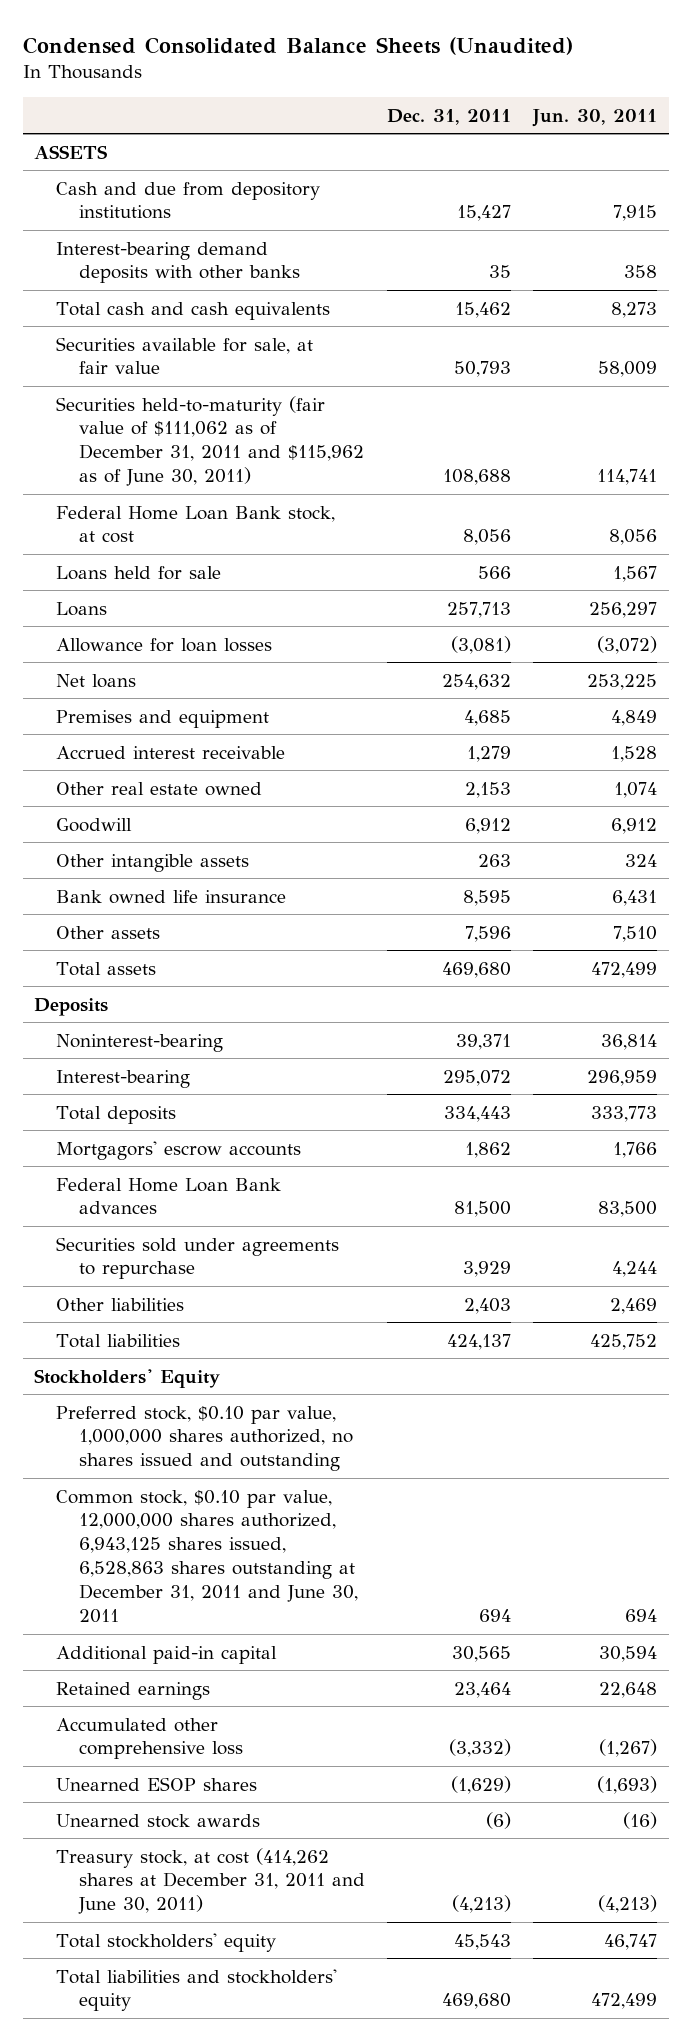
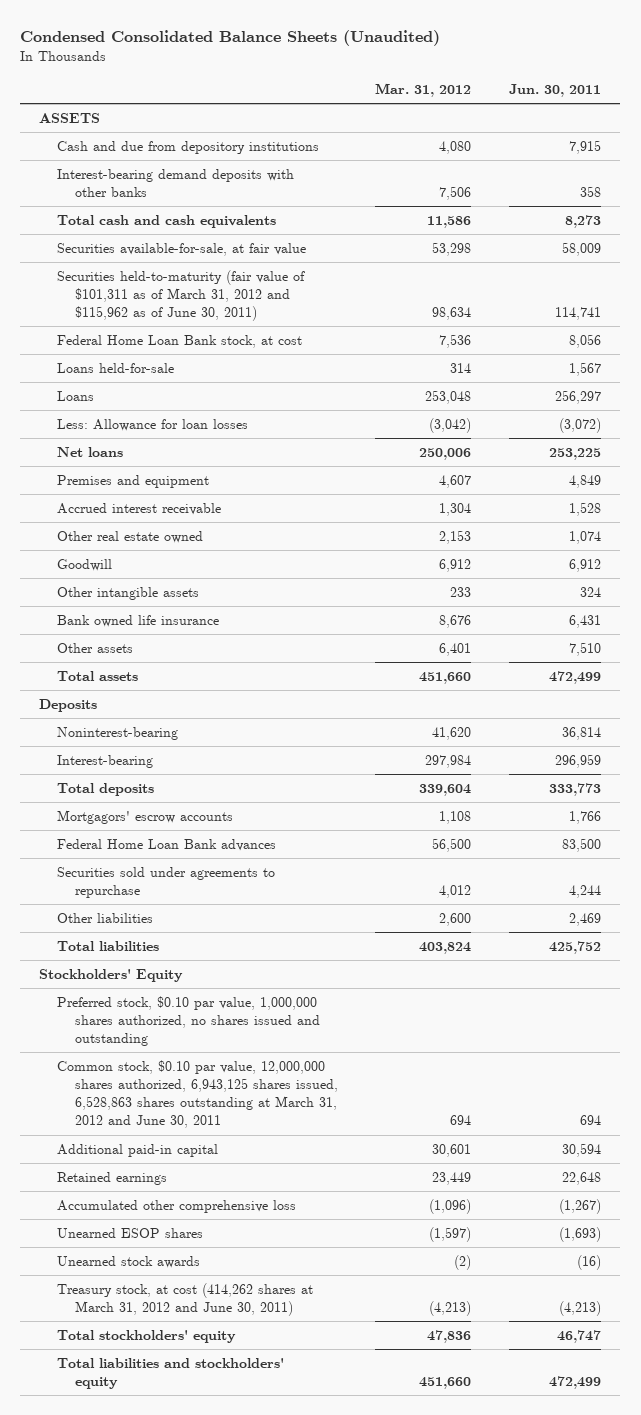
[386,108,511,125] Dec. 31, 2011 -> none
none -> [375,82,472,97] Mar. 31, 2012
[56,336,314,375] Securities available for sale, at fair value -> [56,242,306,256] Securities available-for-sale, at fair value
[56,395,364,487] Securities held-to-maturity (fair value of $111,062 as of December 31, 2011 and $115,962 as of June 30, 2011) -> [56,269,305,322] Securities held-to-maturity (fair value of $101,311 as of March 31, 2012 and $115,962 as of June 30, 2011)
[56,565,222,580] Loans held for sale -> [56,362,174,373] Loans held-for-sale
[56,637,273,652] Allowance for loan losses -> [56,418,248,431] Less: Allowance for loan losses
[56,1489,358,1624] Common stock, $0.10 par value, 12,000,000 shares authorized, 6,943,125 shares issued, 6,528,863 shares outstanding at December 31, 2011 and June 30, 2011 -> [56,1059,338,1129] Common stock, $0.10 par value, 12,000,000 shares authorized, 6,943,125 shares issued, 6,528,863 shares outstanding at March 31, 2012 and June 30, 2011
[56,1847,365,1915] Treasury stock, at cost (414,262 shares at December 31, 2011 and June 30, 2011) -> [56,1282,313,1317] Treasury stock, at cost (414,262 shares at March 31, 2012 and June 30, 2011)

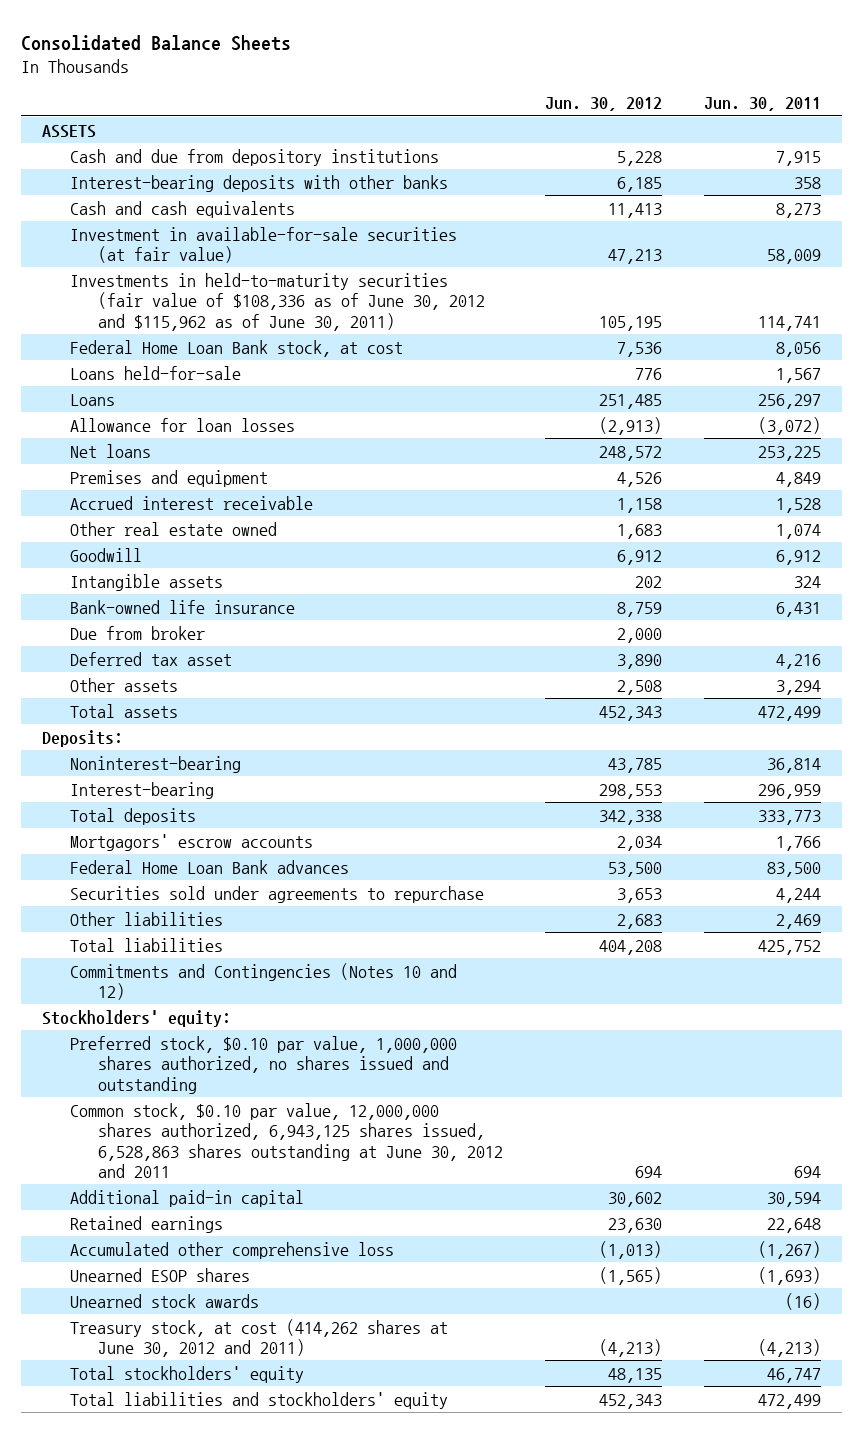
[20,29,441,46] Condensed Consolidated Balance Sheets (Unaudited) -> [21,34,292,51] Consolidated Balance Sheets
[375,82,472,97] Mar. 31, 2012 -> none
none -> [544,97,662,112] Jun. 30, 2012
[56,168,294,198] Interest-bearing demand deposits with other banks -> [69,174,448,192] Interest-bearing deposits with other banks
[56,214,276,228] Total cash and cash equivalents -> [69,200,295,218] Cash and cash equivalents
[56,242,306,256] Securities available-for-sale, at fair value -> [69,226,457,264] Investment in available-for-sale securities (at fair value)
[56,269,305,322] Securities held-to-maturity (fair value of $101,311 as of March 31, 2012 and $115,962 as of June 30, 2011) -> [69,272,485,331] Investments in held-to-maturity securities (fair value of $108,336 as of June 30, 2012 and $115,962 as of June 30, 2011)
[56,418,248,431] Less: Allowance for loan losses -> [69,417,295,432] Allowance for loan losses
[56,586,199,600] Other intangible assets -> [69,573,223,591] Intangible assets
[56,614,219,627] Bank owned life insurance -> [69,599,295,614] Bank-owned life insurance
none -> [69,625,205,640] Due from broker
none -> [69,651,232,666] Deferred tax asset
[569,641,602,656] 7,510 -> [775,679,821,695] 3,294
[39,698,98,712] Deposits -> [42,729,124,747] Deposits:
none -> [69,962,457,1001] Commitments and Contingencies (Notes 10 and 12)
[39,968,184,982] Stockholders' Equity -> [42,1009,232,1027] Stockholders' equity:
[56,1059,338,1129] Common stock, $0.10 par value, 12,000,000 shares authorized, 6,943,125 shares issued, 6,528,863 shares outstanding at March 31, 2012 and June 30, 2011 -> [69,1102,503,1179] Common stock, $0.10 par value, 12,000,000 shares authorized, 6,943,125 shares issued, 6,528,863 shares outstanding at June 30, 2012 and 2011
[56,1282,313,1317] Treasury stock, at cost (414,262 shares at March 31, 2012 and June 30, 2011) -> [69,1318,448,1358] Treasury stock, at cost (414,262 shares at June 30, 2012 and 2011)

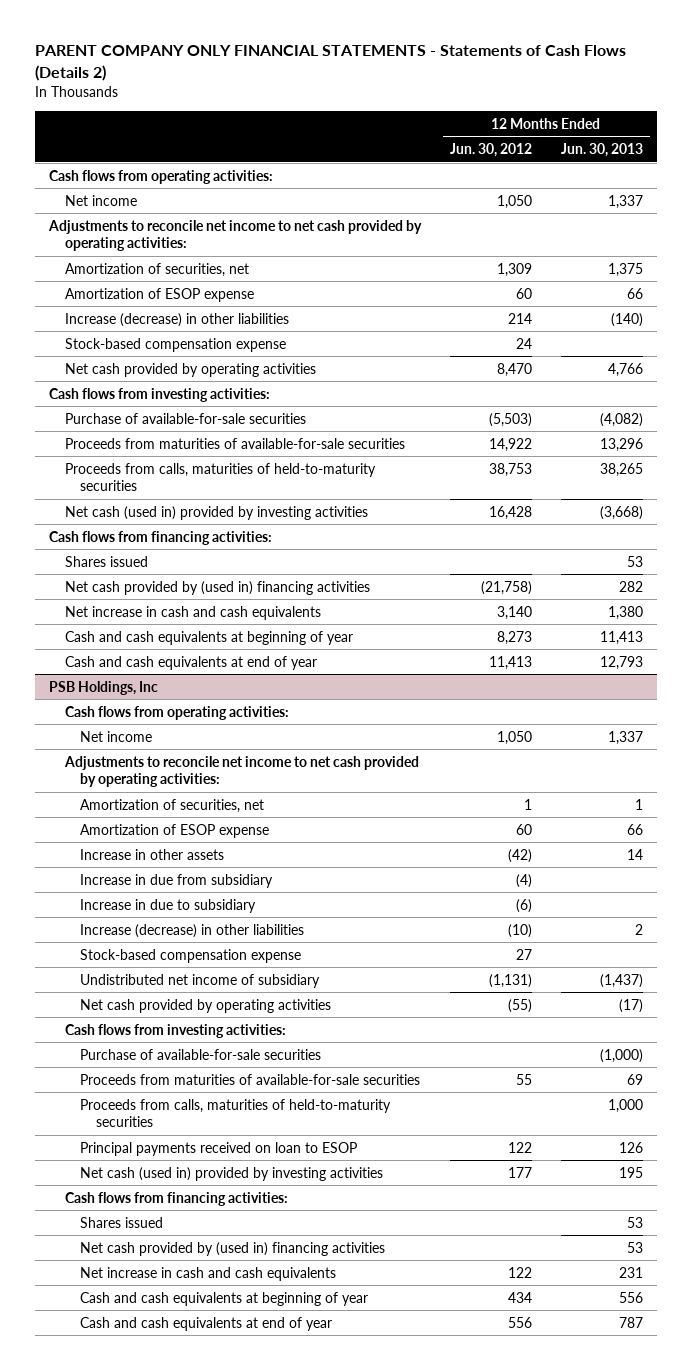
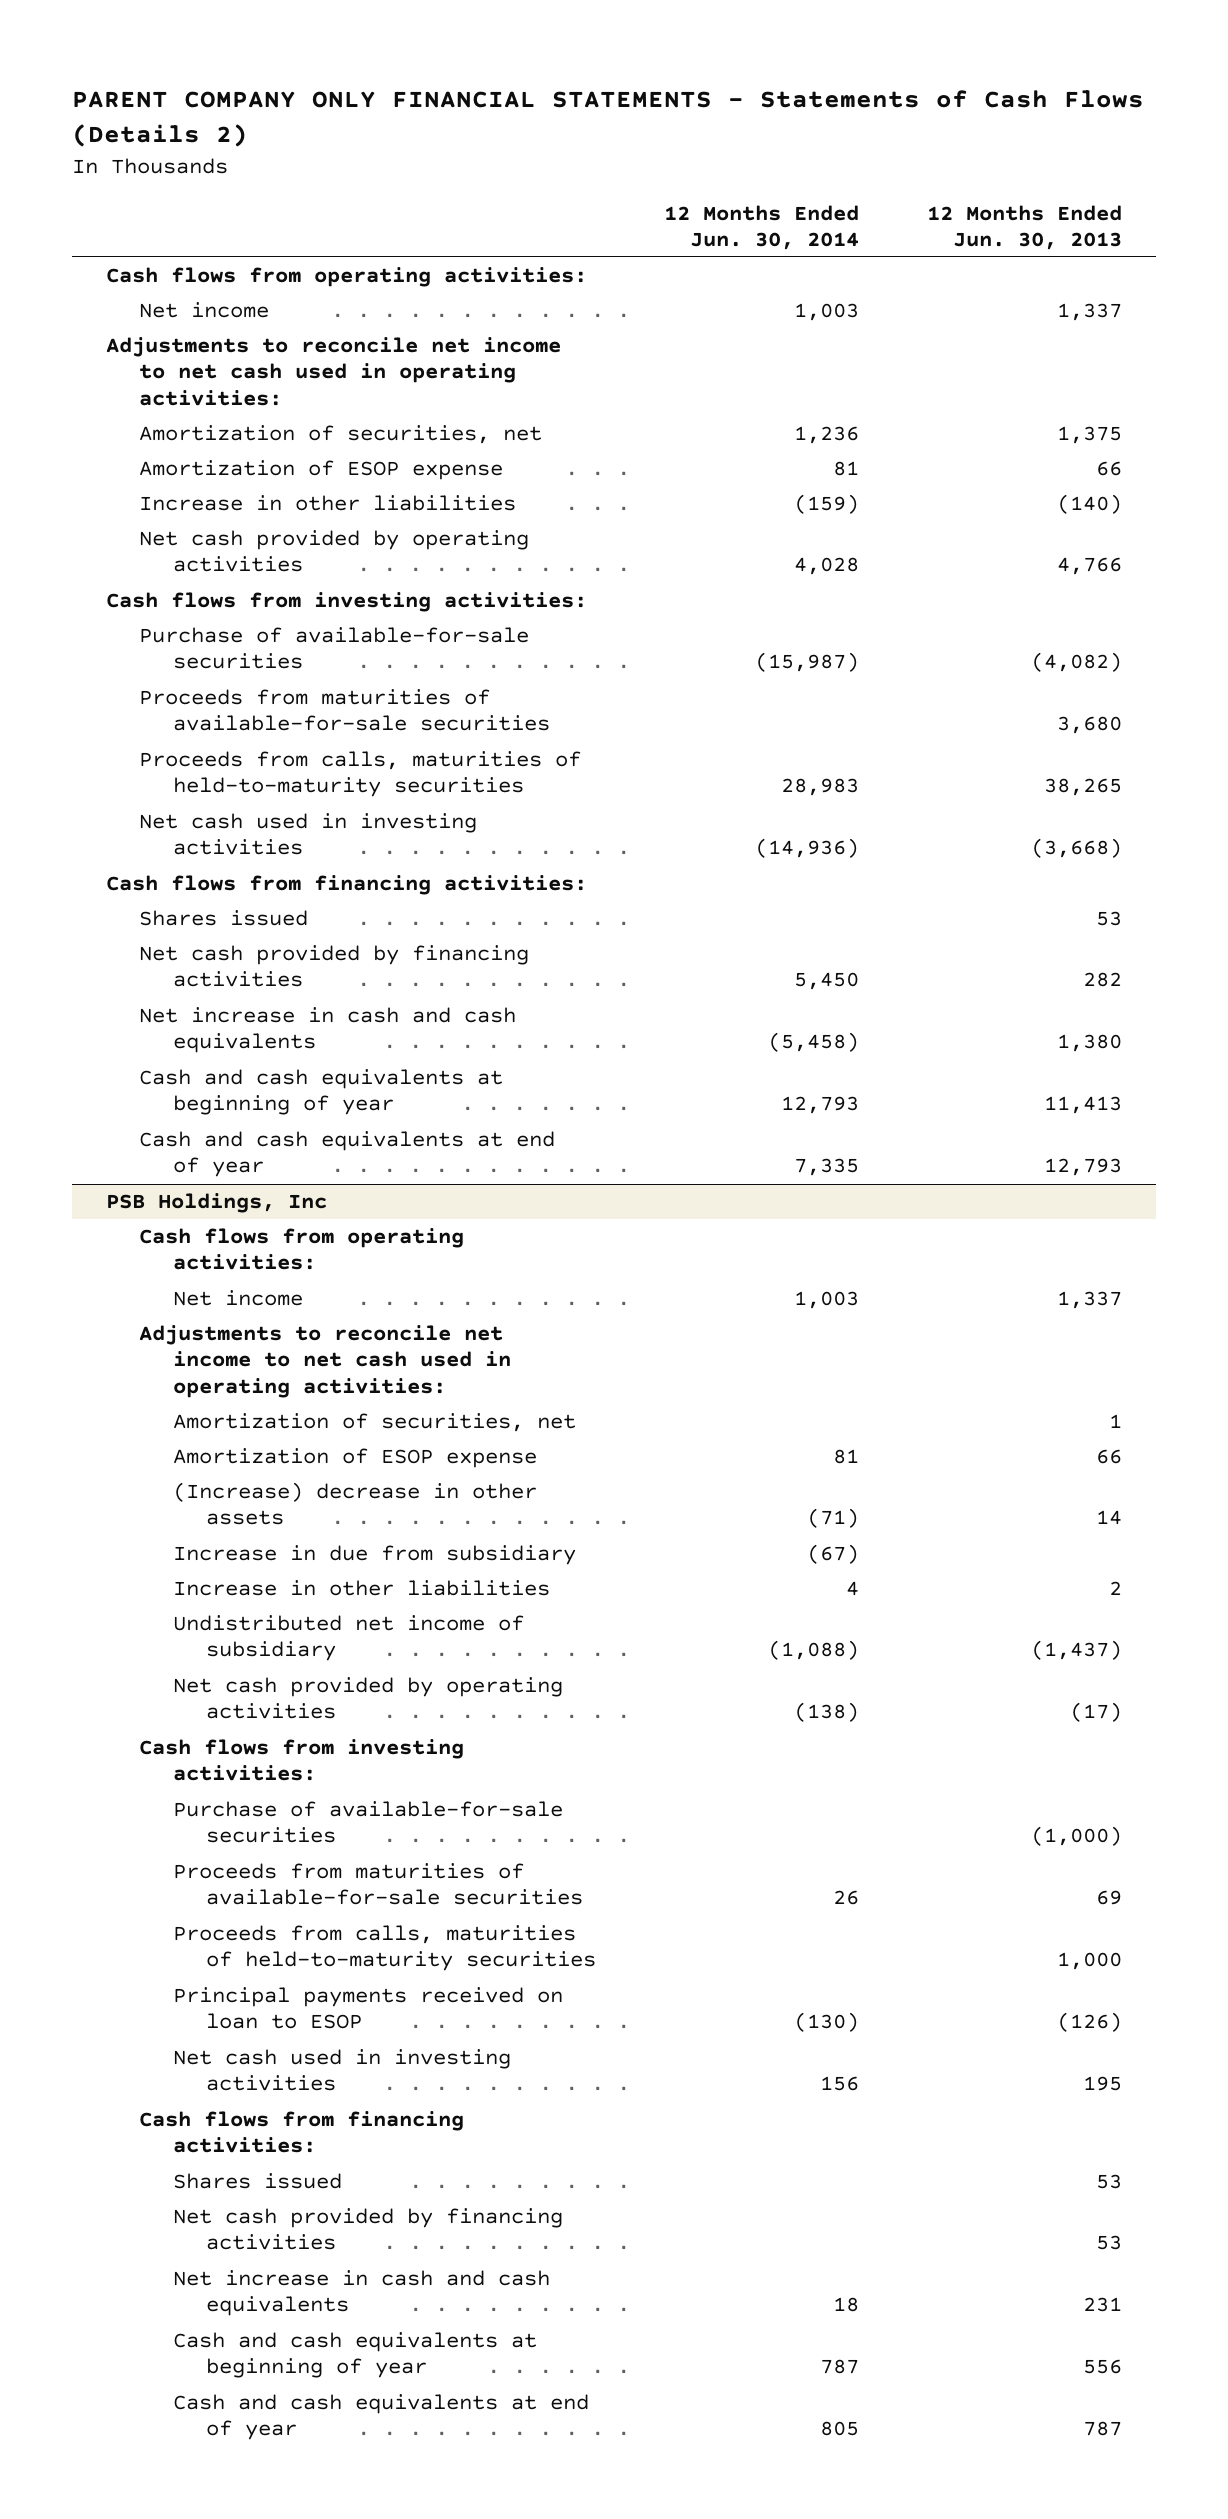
[449,143,532,158] Jun. 30, 2012 -> none
none -> [664,204,860,250] 12 Months Ended Jun. 30, 2014
[48,219,423,252] Adjustments to reconcile net income to net cash provided by operating activities: -> [105,337,561,406] Adjustments to reconcile net income to net cash used in operating activities:
[64,337,286,352] Stock-based compensation expense -> none
[64,312,289,327] Increase (decrease) in other liabilities -> [139,495,517,512] Increase in other liabilities
[599,437,643,452] 13,296 -> [1056,716,1122,735] 3,680
[64,505,368,520] Net cash (used in) provided by investing activities -> [139,813,478,856] Net cash used in investing activities
[64,580,370,595] Net cash provided by (used in) financing activities -> [139,945,530,988] Net cash provided by financing activities
[63,755,419,788] Adjustments to reconcile net income to net cash provided by operating activities: -> [139,1325,511,1398] Adjustments to reconcile net income to net cash used in operating activities:
[80,848,225,860] Increase in other assets -> [172,1482,537,1526] (Increase) decrease in other assets
[80,898,257,913] Increase in due to subsidiary -> none
[80,948,302,963] Stock-based compensation expense -> none
[80,923,305,938] Increase (decrease) in other liabilities -> [172,1580,550,1597] Increase in other liabilities
[618,1141,643,1153] 126 -> [1056,2012,1122,2033] (126)
[80,1166,384,1181] Net cash (used in) provided by investing activities -> [172,2049,511,2092] Net cash used in investing activities
[80,1241,386,1256] Net cash provided by (used in) financing activities -> [172,2208,563,2251] Net cash provided by financing activities

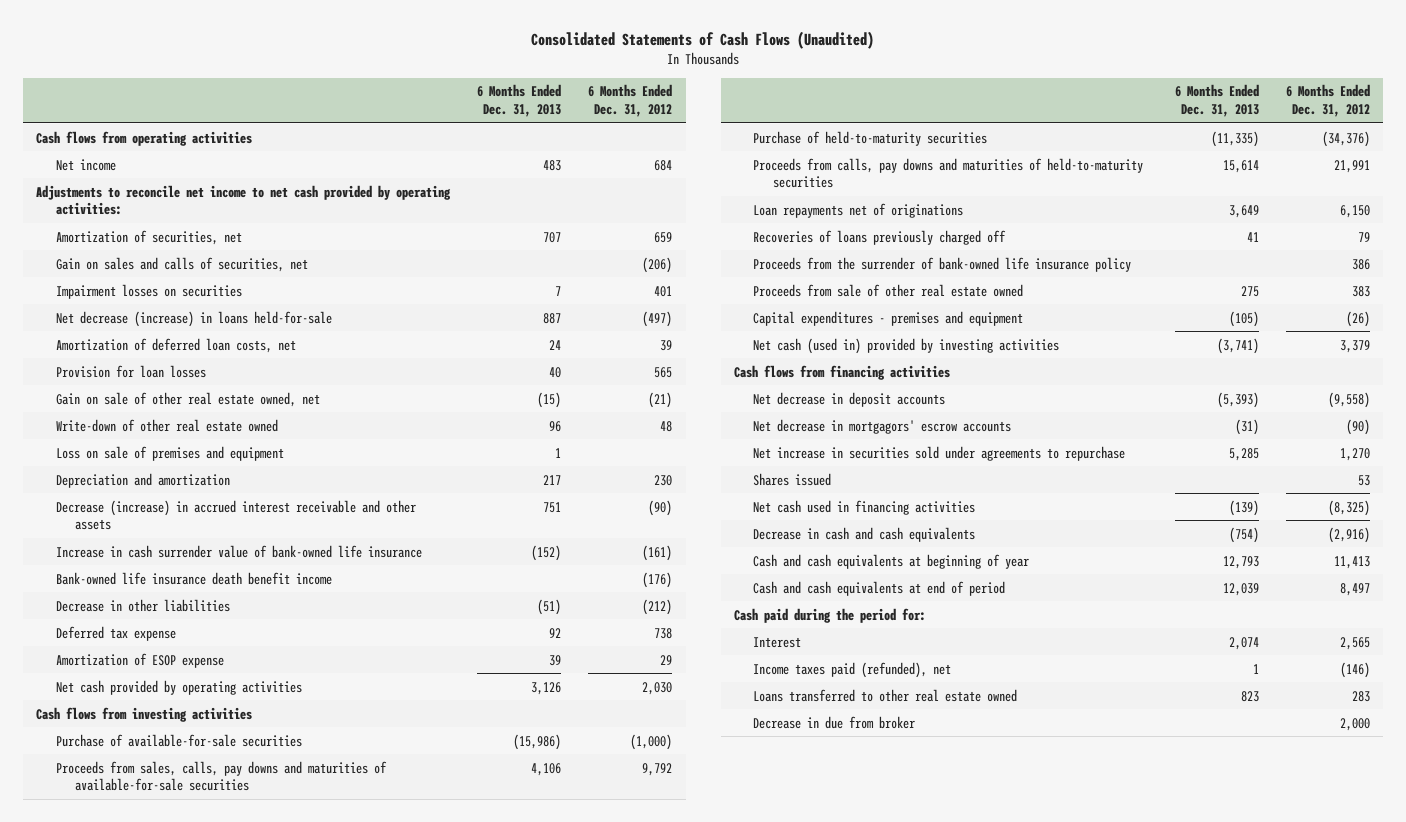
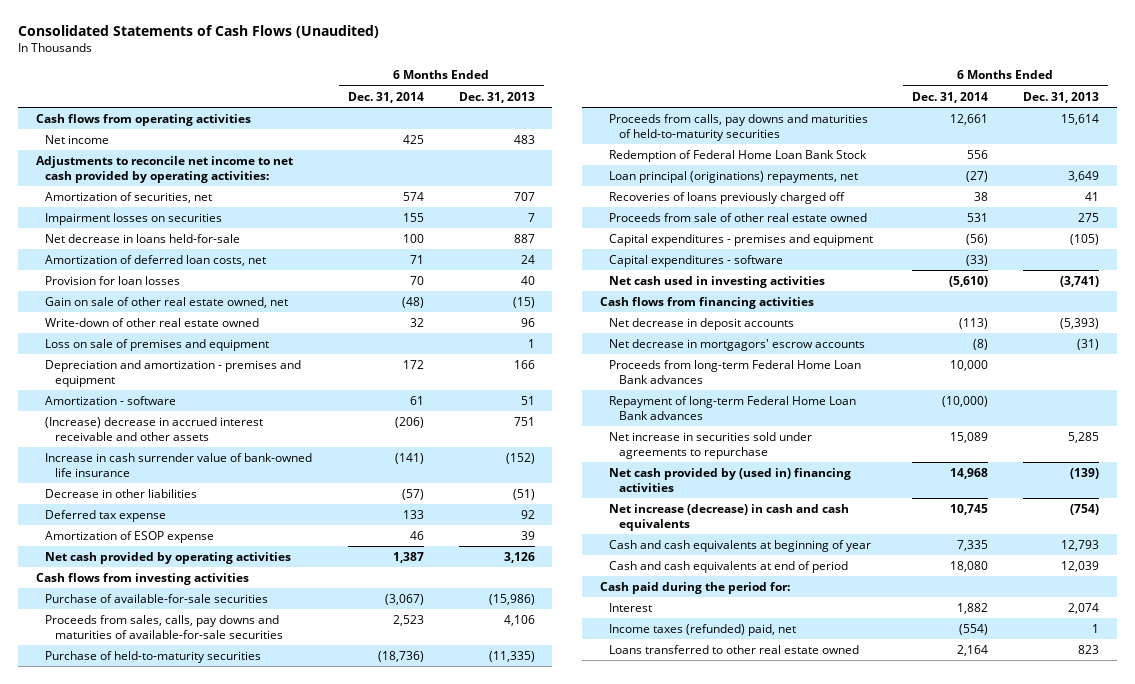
[588,84,673,117] 6 Months Ended Dec. 31, 2012 -> none
none -> [347,91,424,103] Dec. 31, 2014
[55,256,308,272] Gain on sales and calls of securities, net -> none
[55,310,332,327] Net decrease (increase) in loans held-for-sale -> [45,233,241,243] Net decrease in loans held-for-sale
[55,472,230,488] Depreciation and amortization -> [45,359,302,387] Depreciation and amortization - premises and equipment
[543,474,562,485] 217 -> [513,359,535,369] 166
none -> [45,395,177,405] Amortization - software
[55,499,416,531] Decrease (increase) in accrued interest receivable and other assets -> [45,416,264,441] (Increase) decrease in accrued interest receivable and other assets
[55,571,332,585] Bank-owned life insurance death benefit income -> none
none -> [609,149,868,162] Redemption of Federal Home Loan Bank Stock
[753,202,964,218] Loan repayments net of originations -> [609,170,859,183] Loan principal (originations) repayments, net
[753,256,1132,272] Proceeds from the surrender of bank-owned life insurance policy -> none
none -> [609,254,784,267] Capital expenditures - software
[753,337,1060,354] Net cash (used in) provided by investing activities -> [609,275,826,288] Net cash used in investing activities
none -> [609,359,862,384] Proceeds from long-term Federal Home Loan Bank advances
none -> [609,395,857,420] Repayment of long-term Federal Home Loan Bank advances
[753,472,832,486] Shares issued -> none
[753,499,976,515] Net cash used in financing activities -> [609,467,852,492] Net cash provided by (used in) financing activities
[753,526,976,542] Decrease in cash and cash equivalents -> [609,503,850,531] Net increase (decrease) in cash and cash equivalents
[753,661,952,678] Income taxes paid (refunded), net -> [609,623,797,636] Income taxes (refunded) paid, net
[753,715,916,729] Decrease in due from broker -> none

